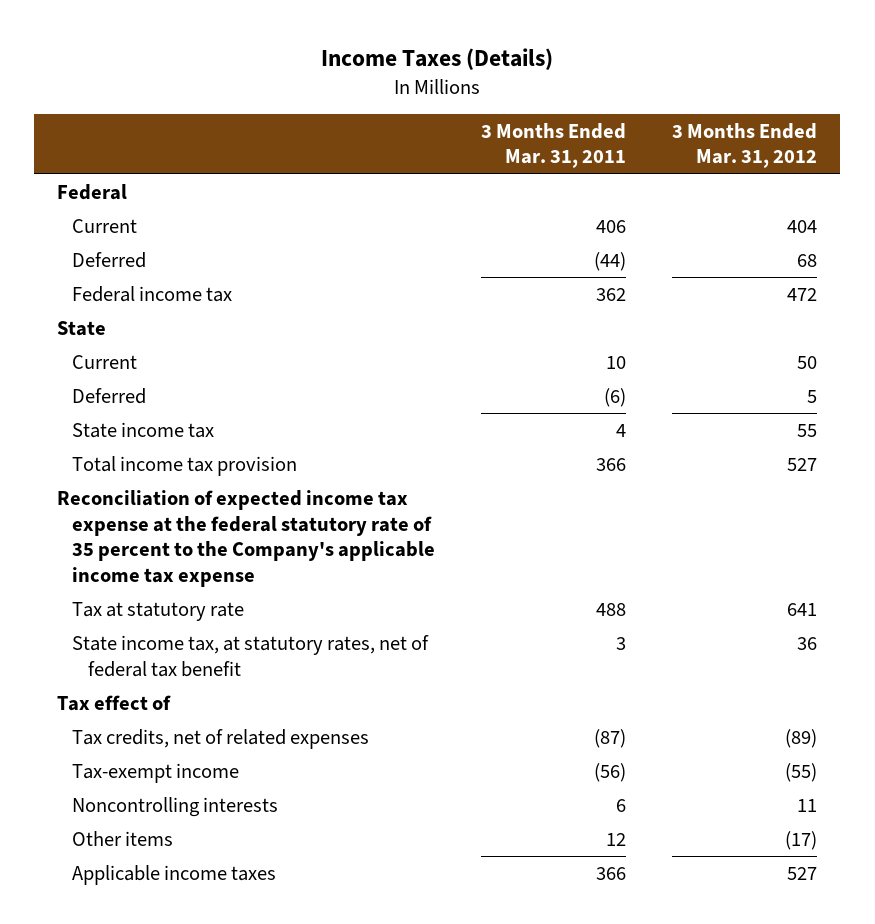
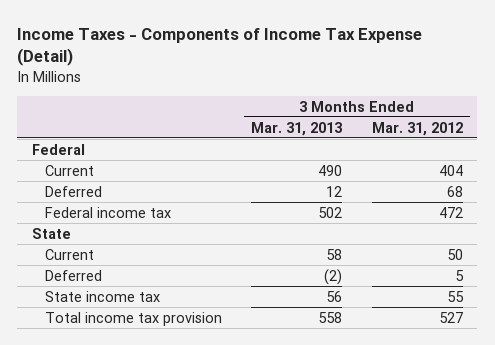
[321,48,554,71] Income Taxes (Details) -> [17,27,423,67] Income Taxes - Components of Income Tax Expense (Detail)
[481,122,627,169] 3 Months Ended Mar. 31, 2011 -> none
none -> [251,121,343,136] Mar. 31, 2013
[57,489,436,588] Reconciliation of expected income tax expense at the federal statutory rate of 35 percent to the Company's applicable income tax expense -> none
[72,601,245,621] Tax at statutory rate -> none
[72,634,430,677] State income tax, at statutory rates, net of federal tax benefit -> none
[57,694,172,711] Tax effect of -> none
[72,728,370,749] Tax credits, net of related expenses -> none
[72,762,240,783] Tax-exempt income -> none
[72,796,279,817] Noncontrolling interests -> none
[72,830,174,846] Other items -> none
[72,864,277,885] Applicable income taxes -> none

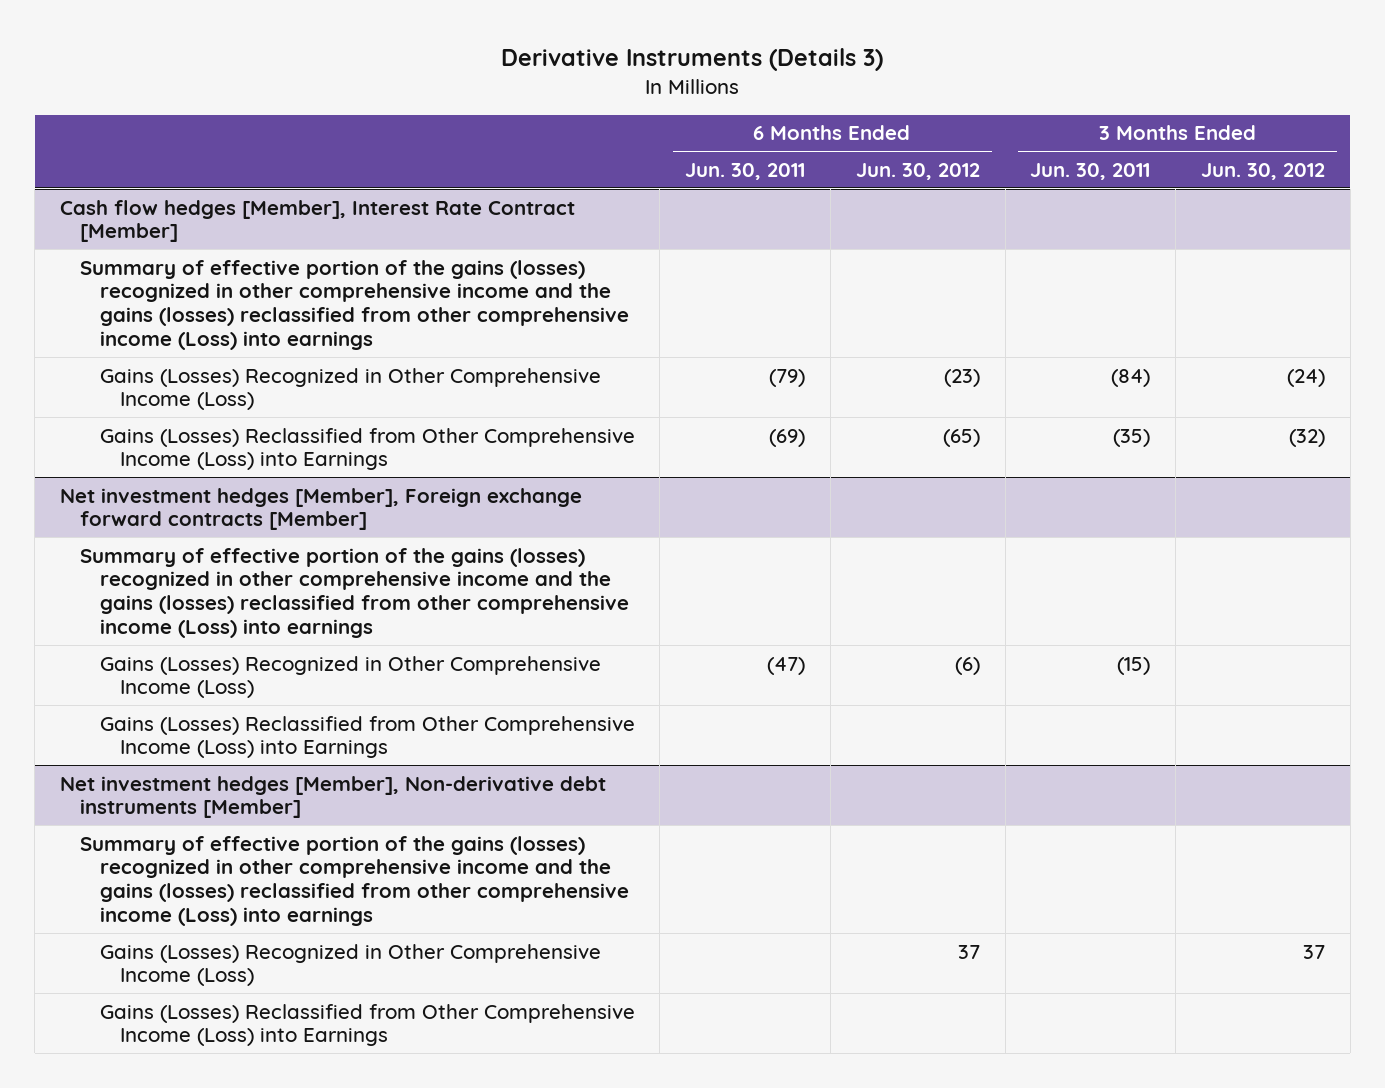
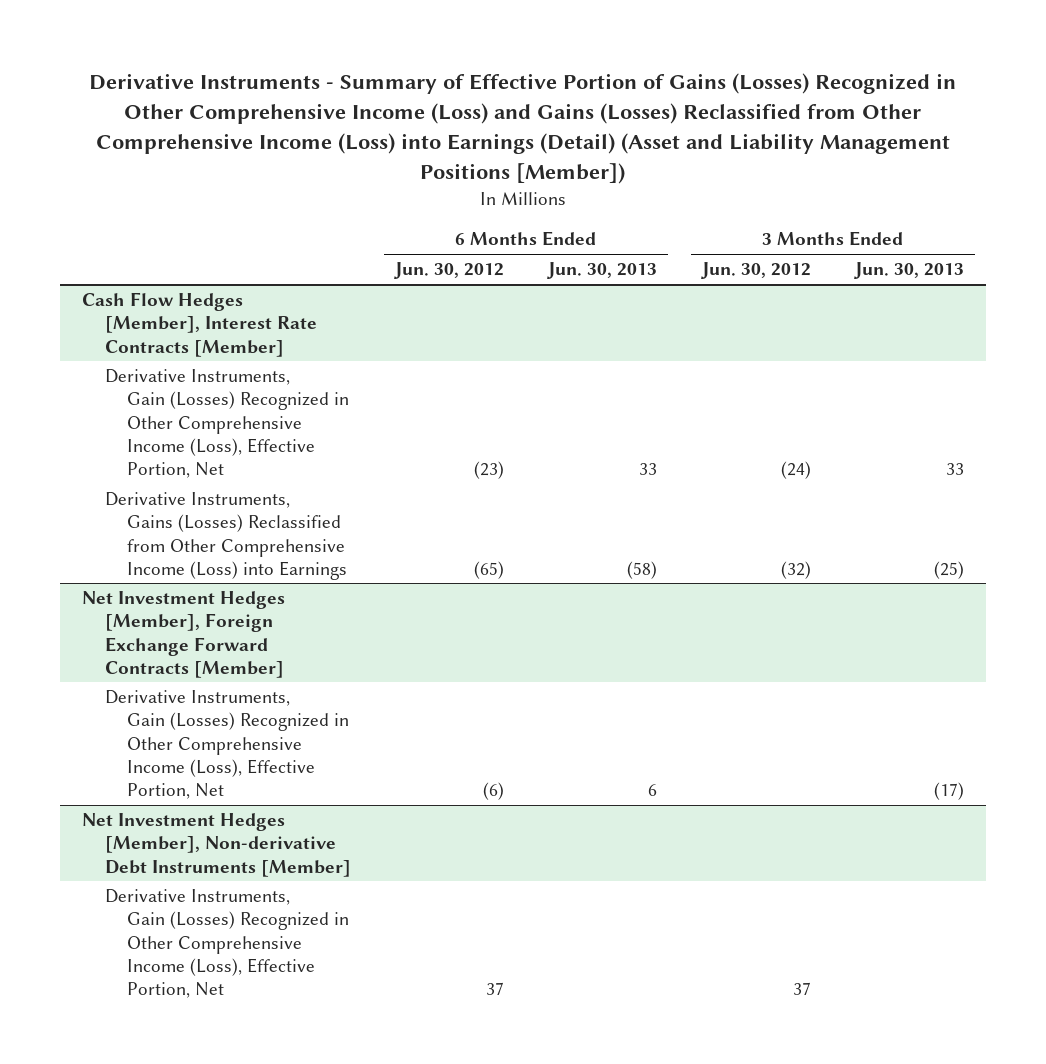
[501,48,884,72] Derivative Instruments (Details 3) -> [88,73,956,184] Derivative Instruments - Summary of Effective Portion of Gains (Losses) Recognized in Other Comprehensive Income (Loss) and Gains (Losses) Reclassified from Other Comprehensive Income (Loss) into Earnings (Detail) (Asset and Liability Management Positions [Member])
[685,162,806,180] Jun. 30, 2011 -> none
[1030,162,1151,180] Jun. 30, 2011 -> none
none -> [547,262,658,280] Jun. 30, 2013
none -> [854,262,965,280] Jun. 30, 2013
[79,259,629,351] Summary of effective portion of the gains (losses) recognized in other comprehensive income and the gains (losses) reclassified from other comprehensive income (Loss) into earnings -> none
[79,547,629,639] Summary of effective portion of the gains (losses) recognized in other comprehensive income and the gains (losses) reclassified from other comprehensive income (Loss) into earnings -> none
[99,715,635,759] Gains (Losses) Reclassified from Other Comprehensive Income (Loss) into Earnings -> none
[79,835,629,927] Summary of effective portion of the gains (losses) recognized in other comprehensive income and the gains (losses) reclassified from other comprehensive income (Loss) into earnings -> none
[99,1003,635,1047] Gains (Losses) Reclassified from Other Comprehensive Income (Loss) into Earnings -> none
[59,199,575,243] Cash flow hedges [Member], Interest Rate Contract [Member] -> [81,292,317,357] Cash Flow Hedges [Member], Interest Rate Contracts [Member]
[99,367,601,411] Gains (Losses) Recognized in Other Comprehensive Income (Loss) -> [104,369,350,478] Derivative Instruments, Gain (Losses) Recognized in Other Comprehensive Income (Loss), Effective Portion, Net
[99,427,635,471] Gains (Losses) Reclassified from Other Comprehensive Income (Loss) into Earnings -> [104,492,348,580] Derivative Instruments, Gains (Losses) Reclassified from Other Comprehensive Income (Loss) into Earnings
[59,487,582,531] Net investment hedges [Member], Foreign exchange forward contracts [Member] -> [81,591,285,678] Net Investment Hedges [Member], Foreign Exchange Forward Contracts [Member]
[99,655,601,699] Gains (Losses) Recognized in Other Comprehensive Income (Loss) -> [104,690,350,799] Derivative Instruments, Gain (Losses) Recognized in Other Comprehensive Income (Loss), Effective Portion, Net
[59,775,606,819] Net investment hedges [Member], Non-derivative debt instruments [Member] -> [81,813,351,877] Net Investment Hedges [Member], Non-derivative Debt Instruments [Member]
[99,943,601,987] Gains (Losses) Recognized in Other Comprehensive Income (Loss) -> [104,889,350,998] Derivative Instruments, Gain (Losses) Recognized in Other Comprehensive Income (Loss), Effective Portion, Net

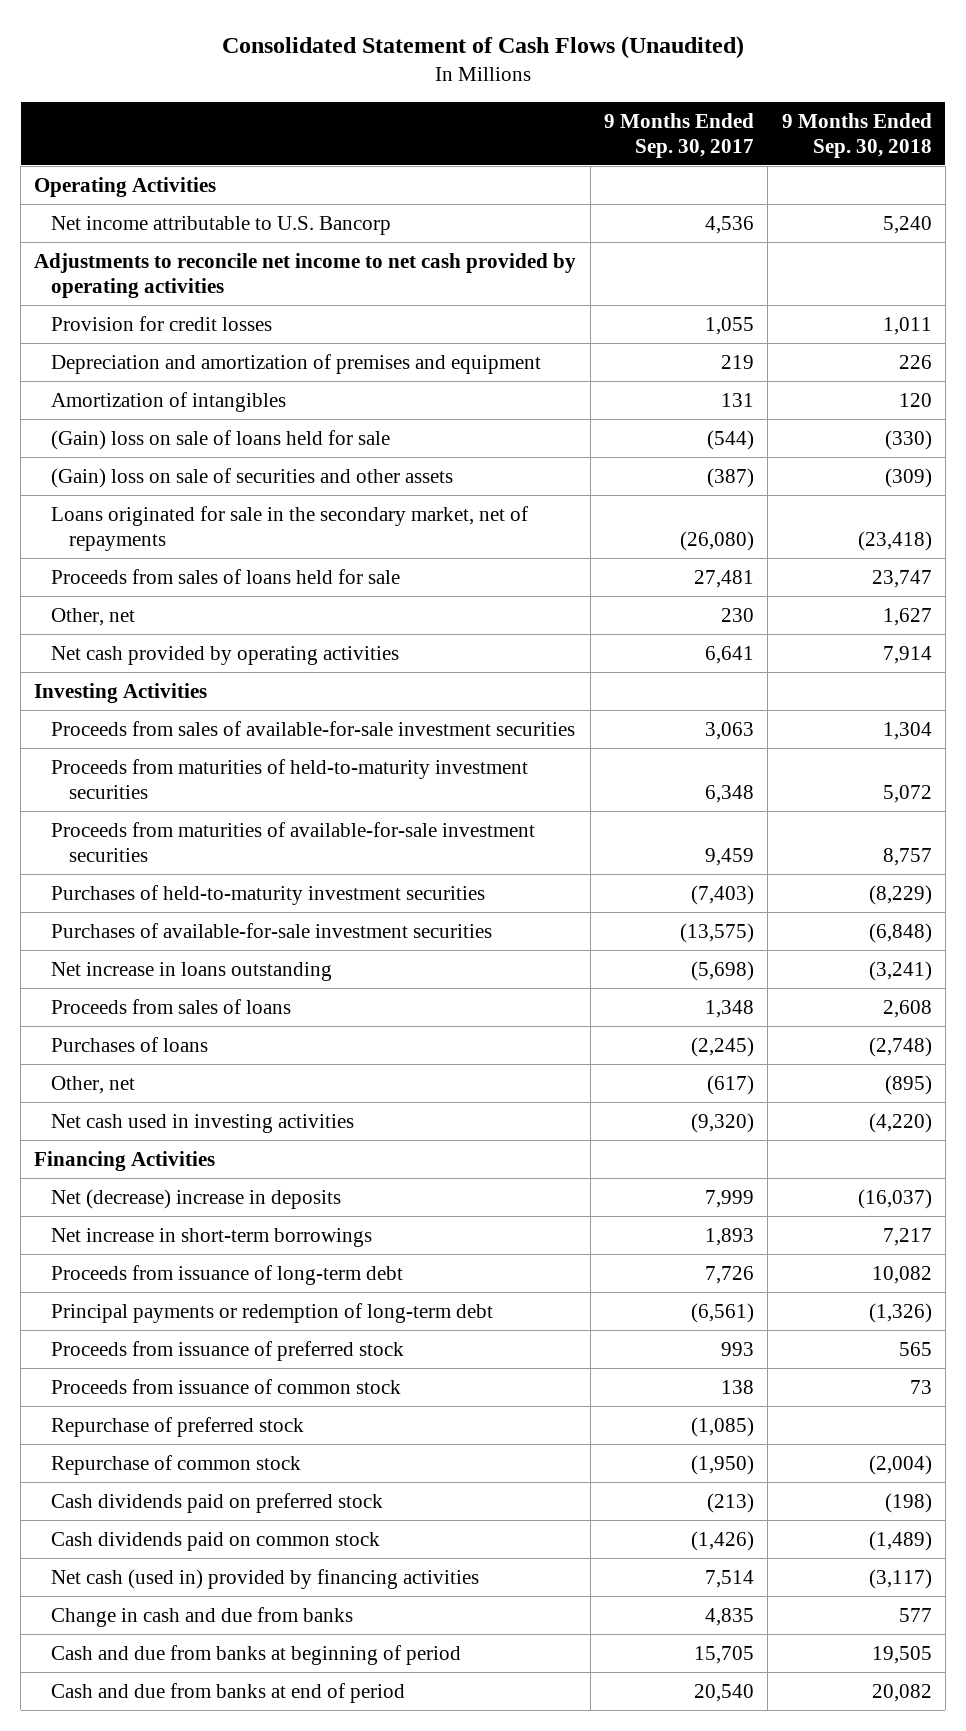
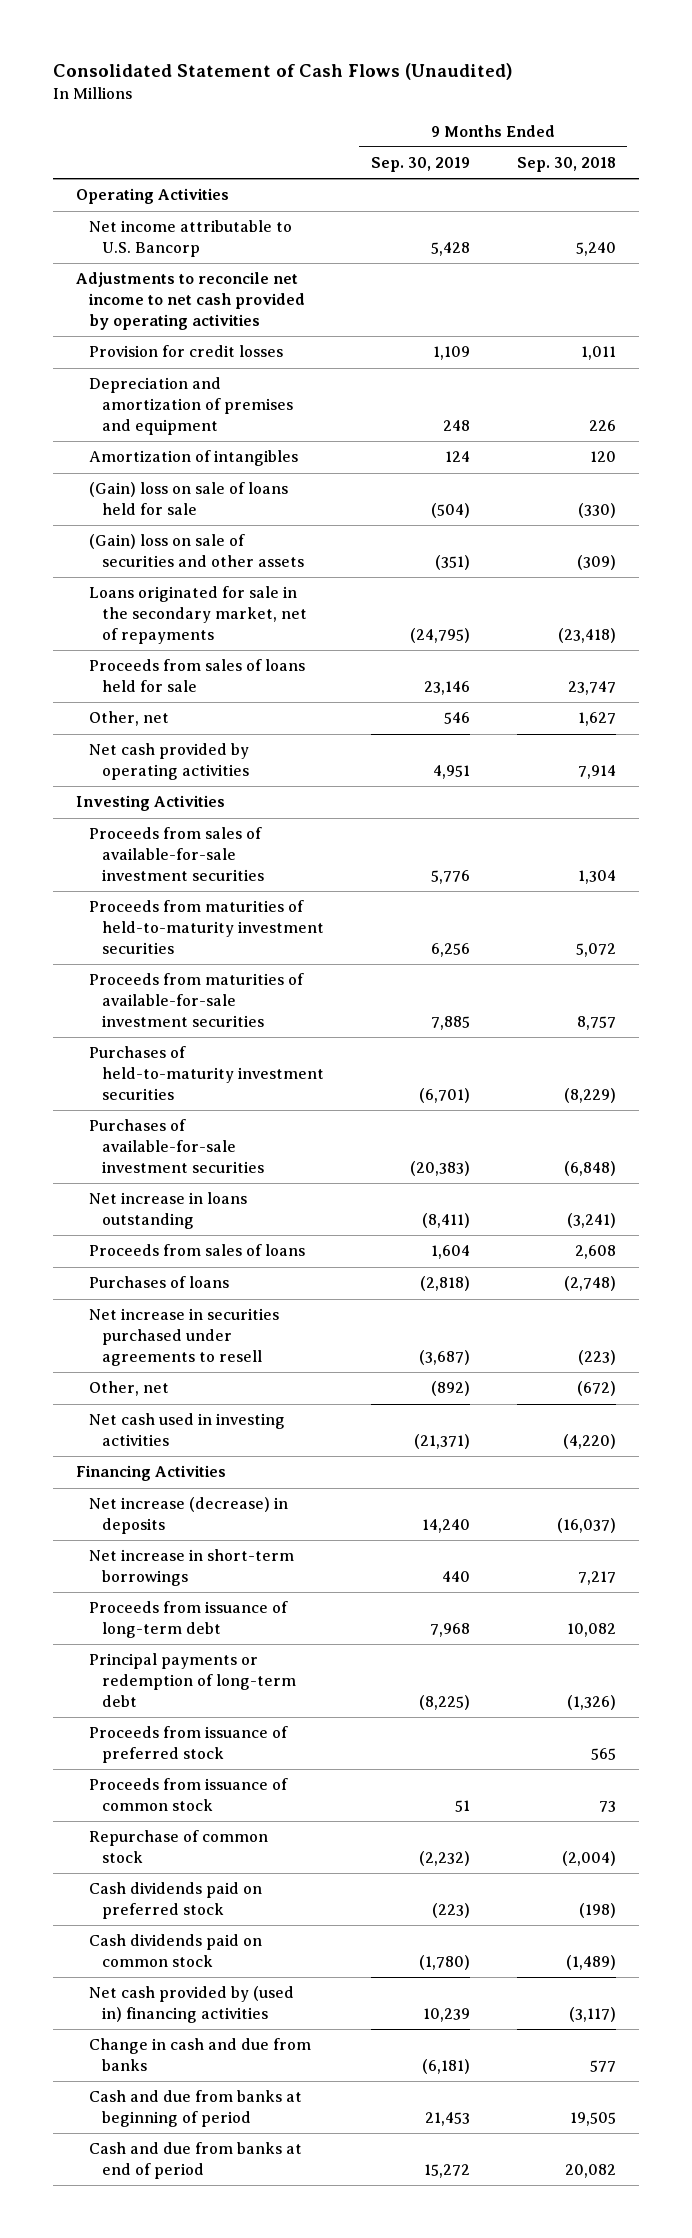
[604,112,755,159] 9 Months Ended Sep. 30, 2017 -> none
none -> [370,157,470,173] Sep. 30, 2019
none -> [88,1308,279,1366] Net increase in securities purchased under agreements to resell
[884,1074,932,1095] (895) -> [576,1381,616,1397] (672)
[51,1188,342,1209] Net (decrease) increase in deposits -> [88,1497,288,1534] Net increase (decrease) in deposits
[51,1416,305,1437] Repurchase of preferred stock -> none
[51,1568,480,1589] Net cash (used in) provided by financing activities -> [88,1986,294,2023] Net cash provided by (used in) financing activities

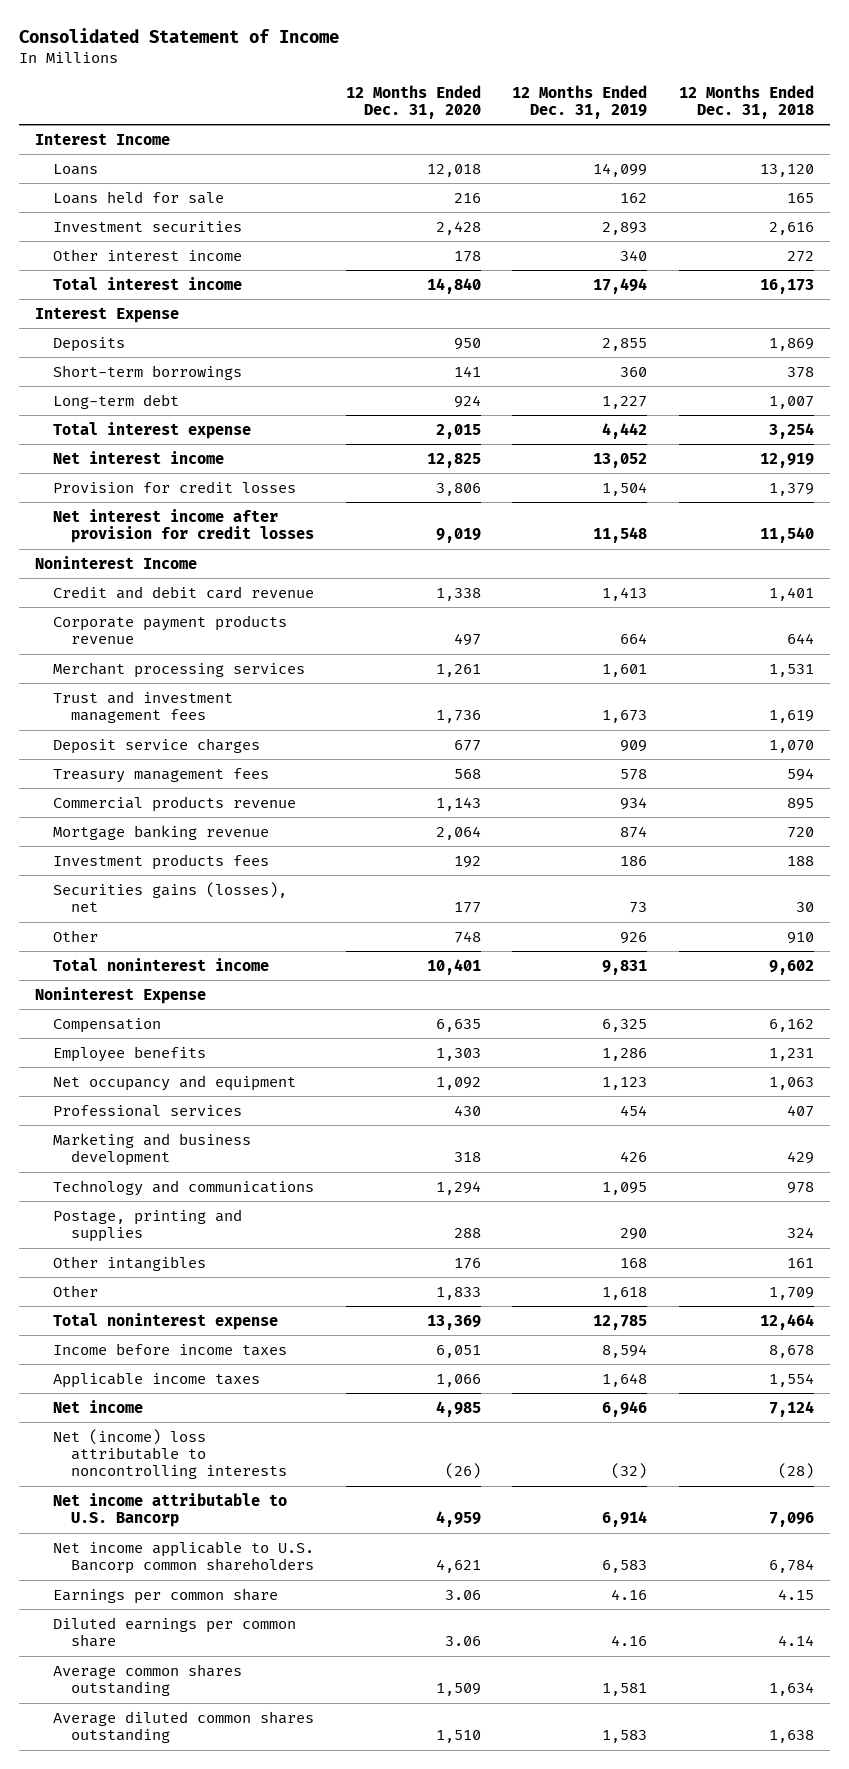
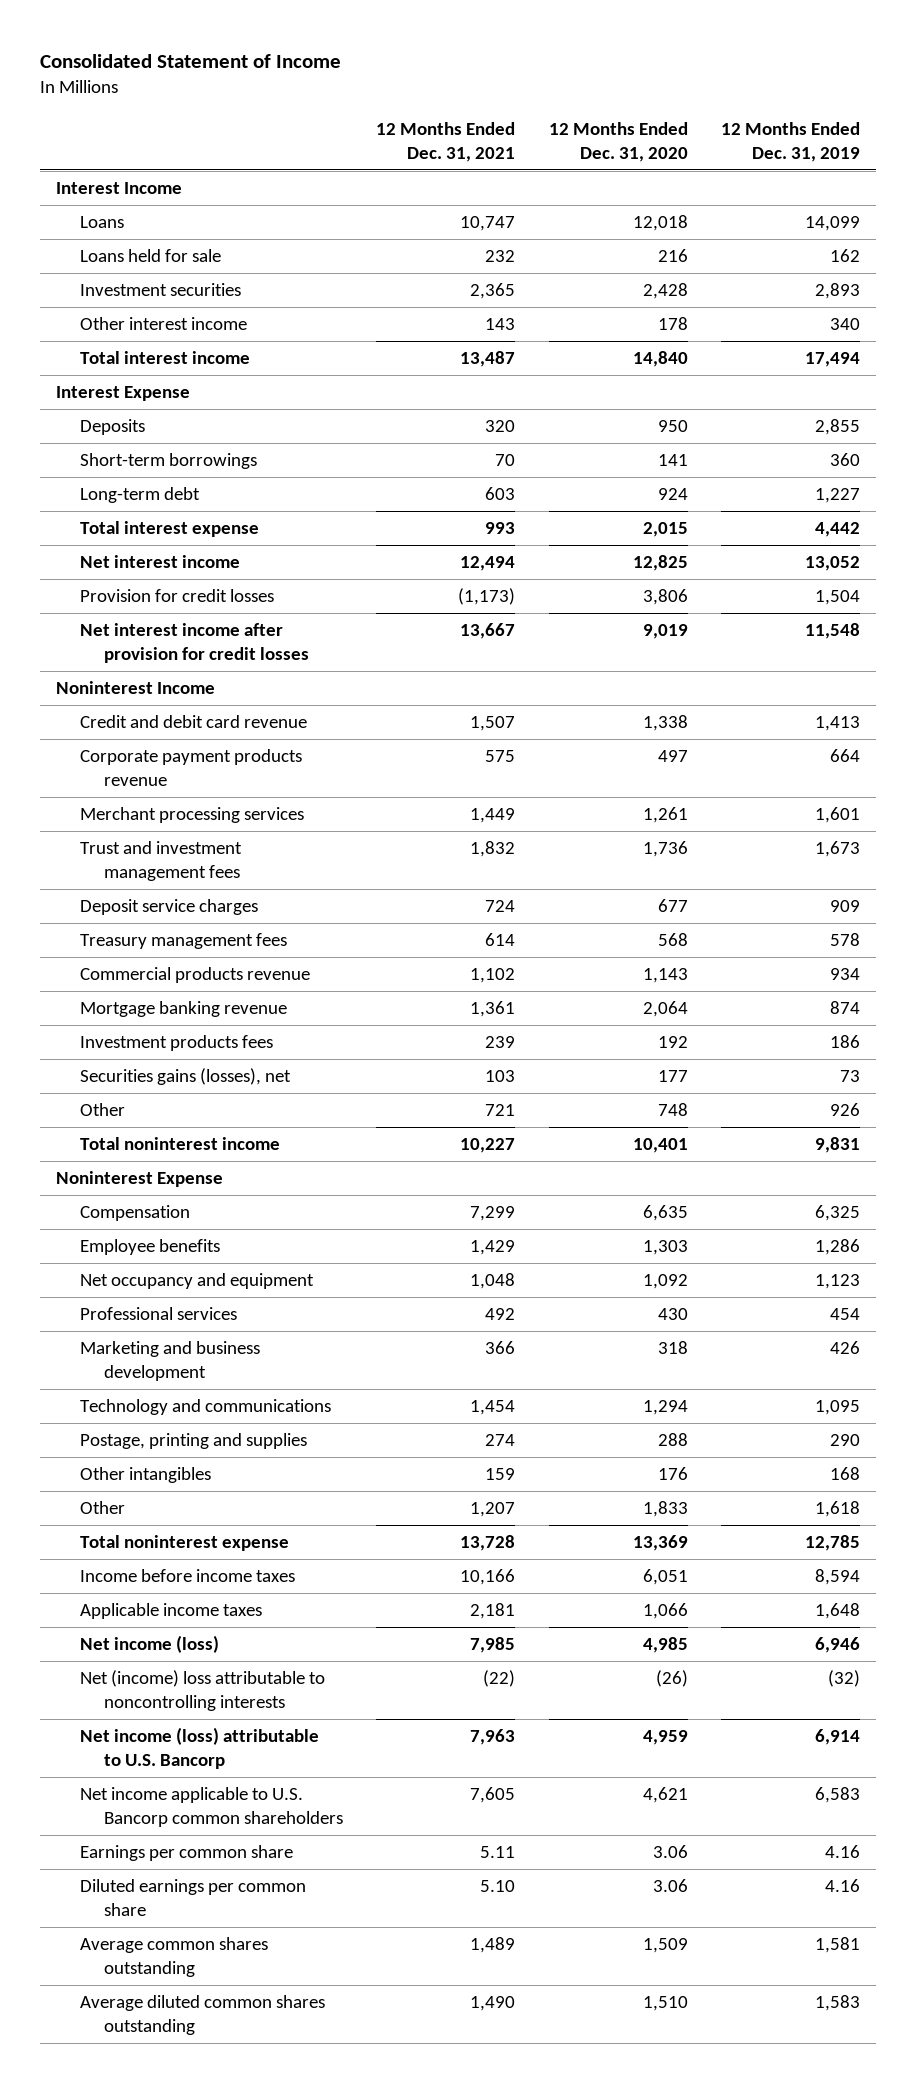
[678,84,814,119] 12 Months Ended Dec. 31, 2018 -> none
none -> [376,121,516,162] 12 Months Ended Dec. 31, 2021
[53,1399,144,1413] Net income -> [80,1635,220,1654] Net income (loss)
[53,1492,288,1528] Net income attributable to U.S. Bancorp -> [80,1727,320,1770] Net income (loss) attributable to U.S. Bancorp

